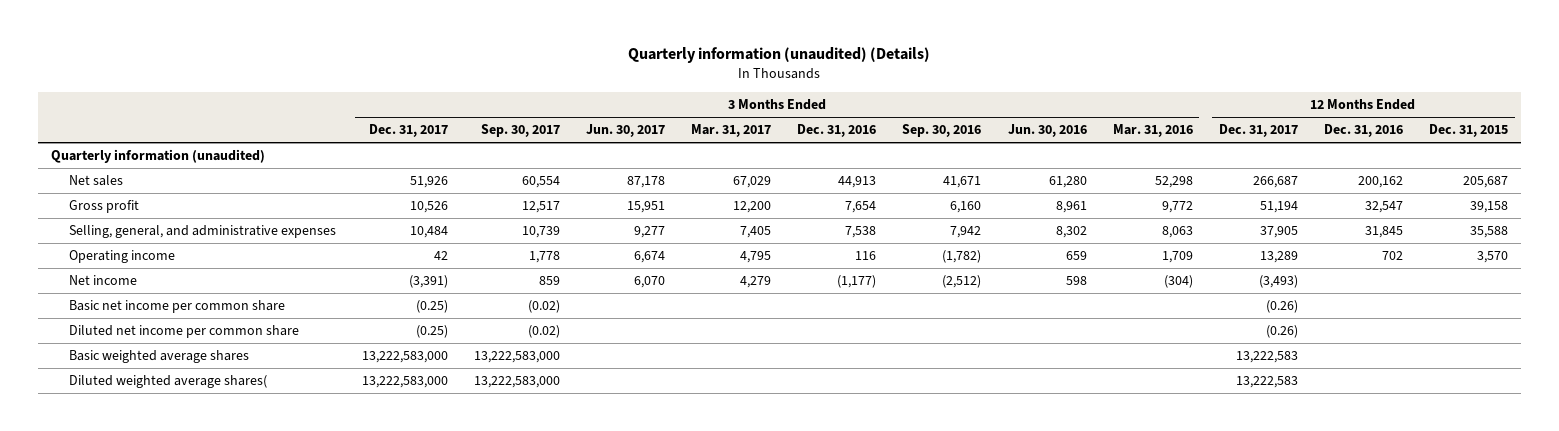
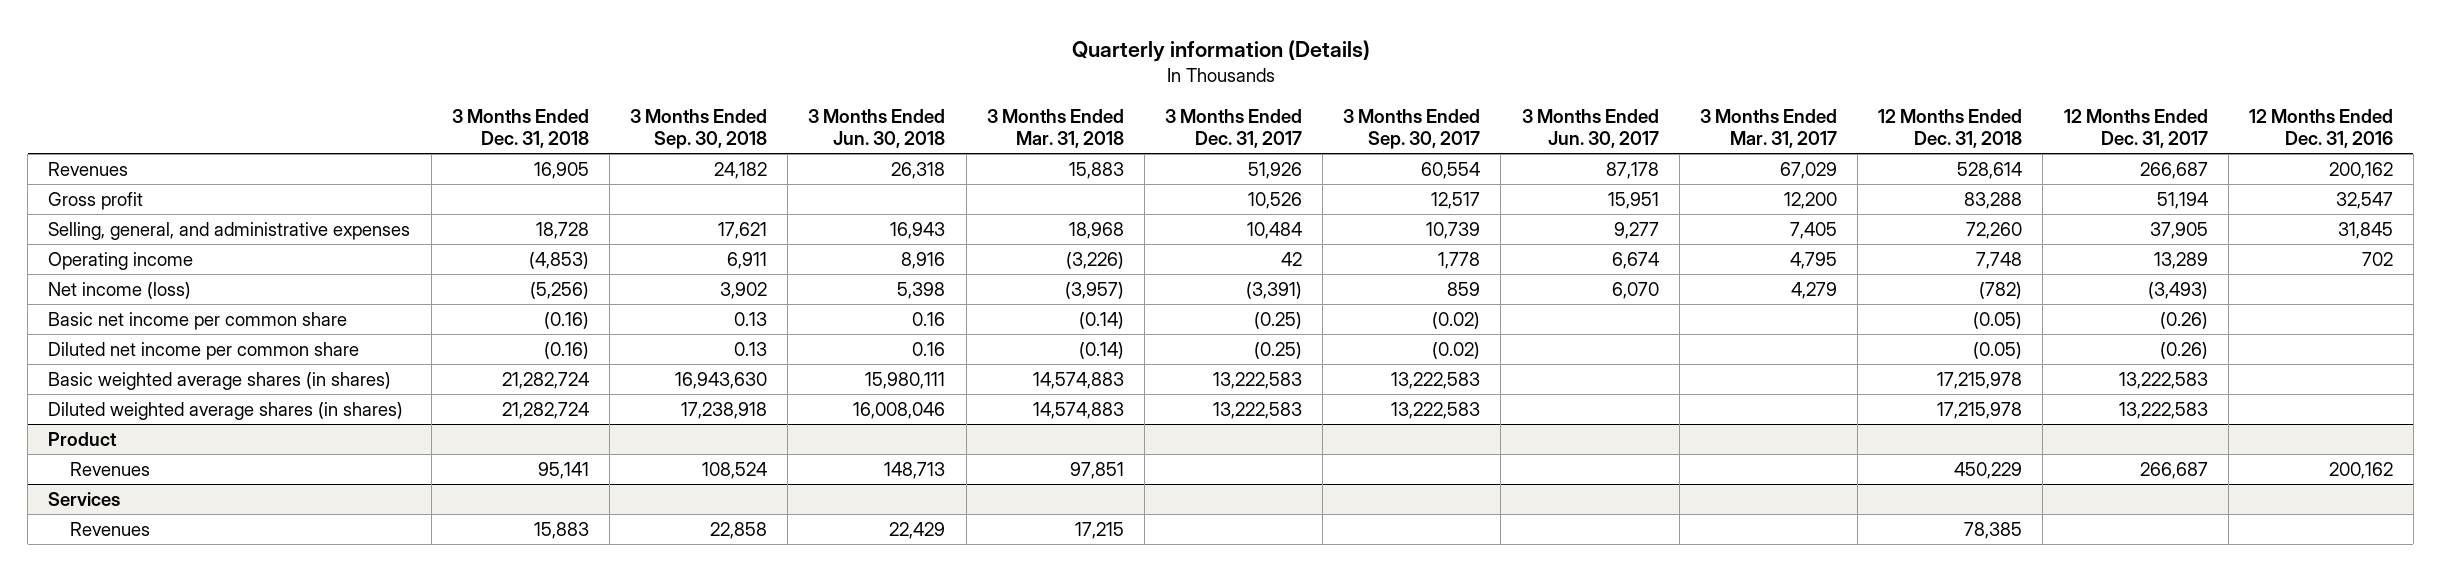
[628,47,931,64] Quarterly information (unaudited) (Details) -> [1071,39,1370,62] Quarterly information (Details)
[797,124,877,138] Dec. 31, 2016 -> none
[902,124,982,138] Sep. 30, 2016 -> none
[1007,124,1087,138] Jun. 30, 2016 -> none
[1112,124,1193,138] Mar. 31, 2016 -> none
[1429,124,1509,138] Dec. 31, 2015 -> none
none -> [451,108,589,149] 3 Months Ended Dec. 31, 2018
none -> [630,108,768,150] 3 Months Ended Sep. 30, 2018
none -> [808,108,946,149] 3 Months Ended Jun. 30, 2018
none -> [986,108,1124,149] 3 Months Ended Mar. 31, 2018
none -> [1878,108,2023,149] 12 Months Ended Dec. 31, 2018
[50,149,265,164] Quarterly information (unaudited) -> none
[68,175,123,187] Net sales -> [48,161,129,176] Revenues
[68,275,137,286] Net income -> [48,281,192,299] Net income (loss)
[68,350,249,364] Basic weighted average shares -> [48,371,392,390] Basic weighted average shares (in shares)
[361,351,448,364] 13,222,583,000 -> [1212,371,1302,389] 13,222,583
[473,351,560,364] 13,222,583,000 -> [1391,371,1481,389] 13,222,583
[68,375,267,389] Diluted weighted average shares( -> [48,401,404,420] Diluted weighted average shares (in shares)
[361,376,448,389] 13,222,583,000 -> [1212,401,1302,419] 13,222,583
[473,376,560,389] 13,222,583,000 -> [1391,401,1481,419] 13,222,583
none -> [48,431,118,446] Product
none -> [70,461,151,476] Revenues
none -> [48,491,121,506] Services
none -> [70,521,151,536] Revenues

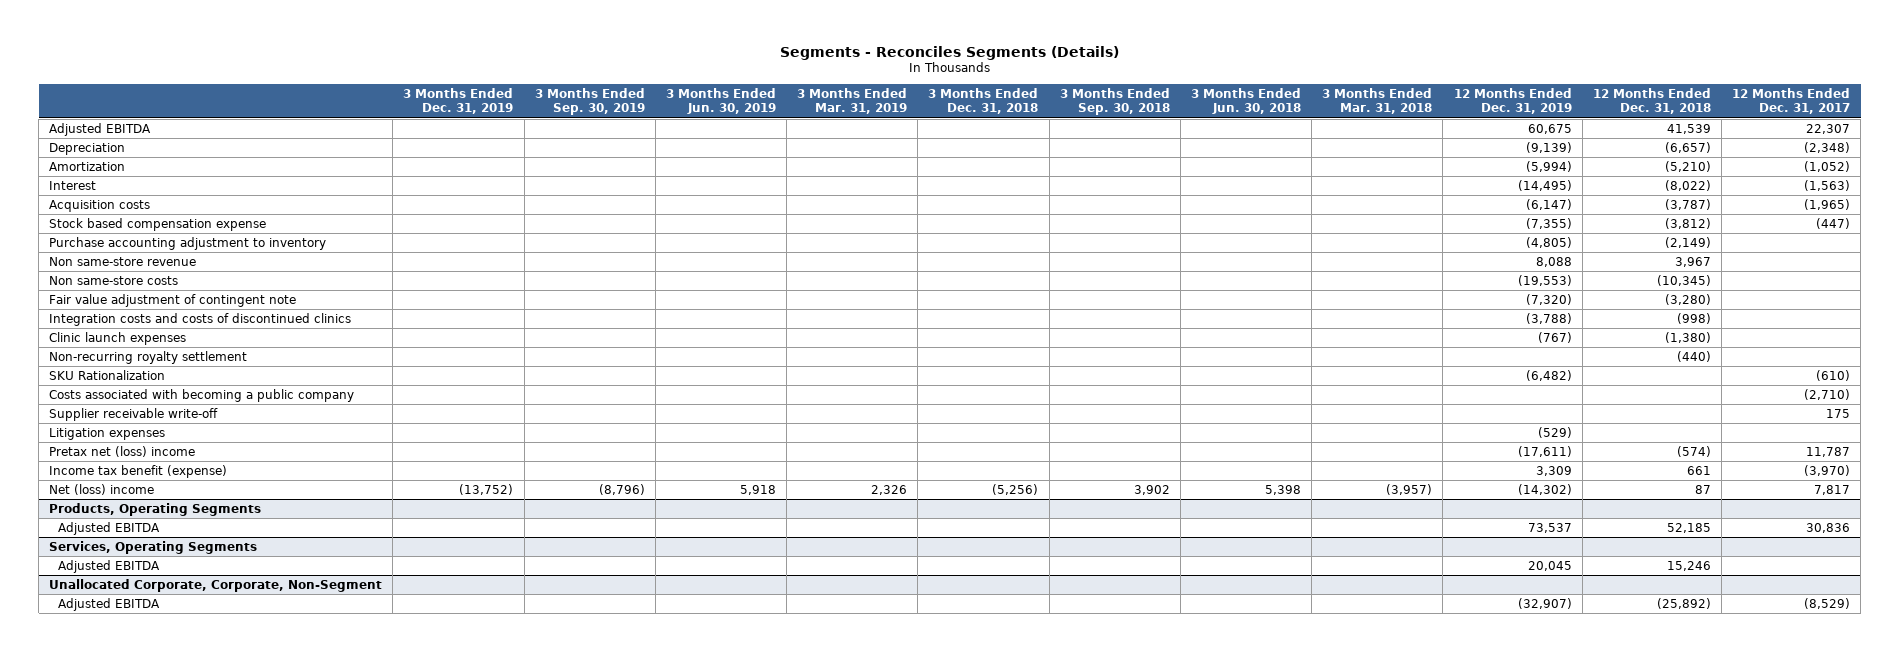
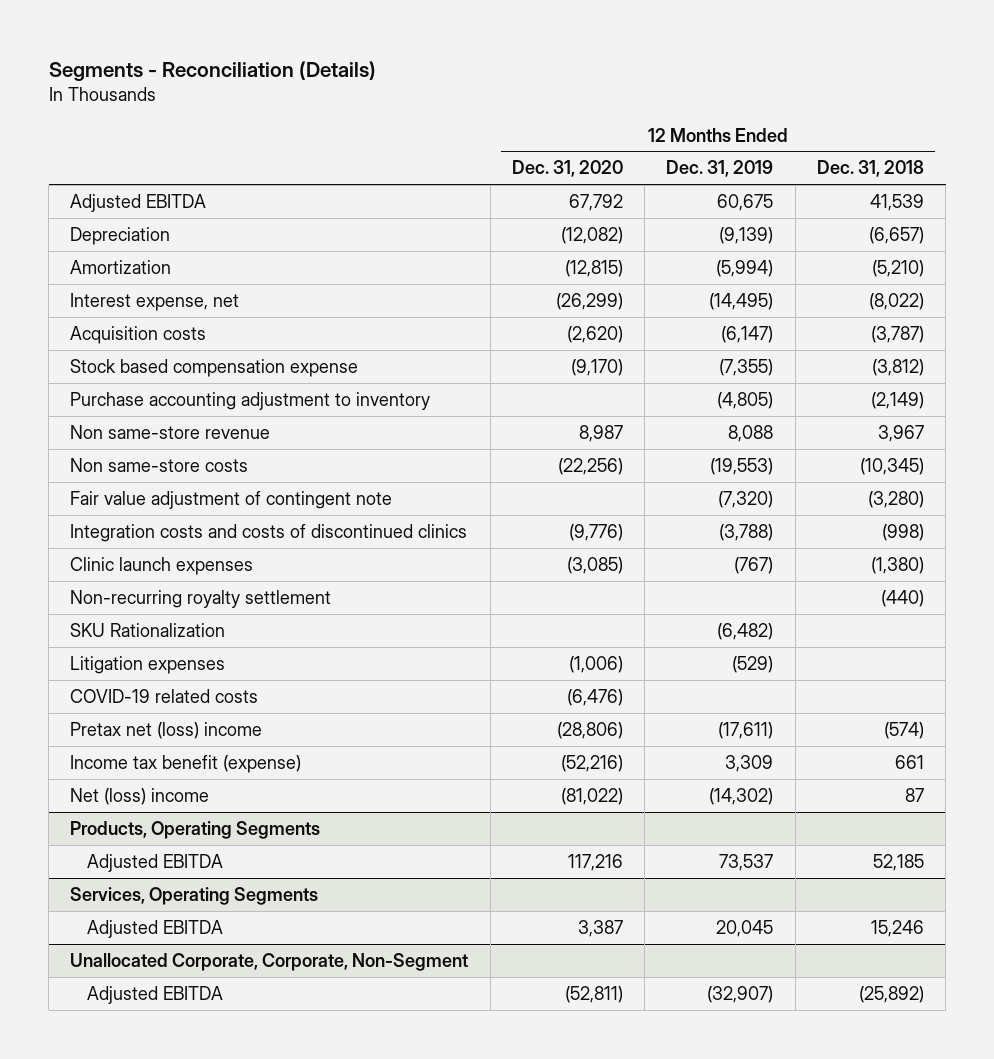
[779,45,1119,60] Segments - Reconciles Segments (Details) -> [48,60,376,81] Segments - Reconciliation (Details)
[403,88,514,115] 3 Months Ended Dec. 31, 2019 -> none
[534,88,645,116] 3 Months Ended Sep. 30, 2019 -> none
[665,88,776,115] 3 Months Ended Jun. 30, 2019 -> none
[797,88,908,115] 3 Months Ended Mar. 31, 2019 -> none
[928,88,1039,115] 3 Months Ended Dec. 31, 2018 -> none
[1059,88,1170,116] 3 Months Ended Sep. 30, 2018 -> none
[1191,88,1302,115] 3 Months Ended Jun. 30, 2018 -> none
[1322,88,1433,115] 3 Months Ended Mar. 31, 2018 -> none
[1732,88,1851,115] 12 Months Ended Dec. 31, 2017 -> none
none -> [511,160,623,178] Dec. 31, 2020
[49,180,97,190] Interest -> [70,292,240,311] Interest expense, net
[49,388,355,402] Costs associated with becoming a public company -> none
[49,407,219,421] Supplier receivable write-off -> none
none -> [70,688,259,703] COVID-19 related costs

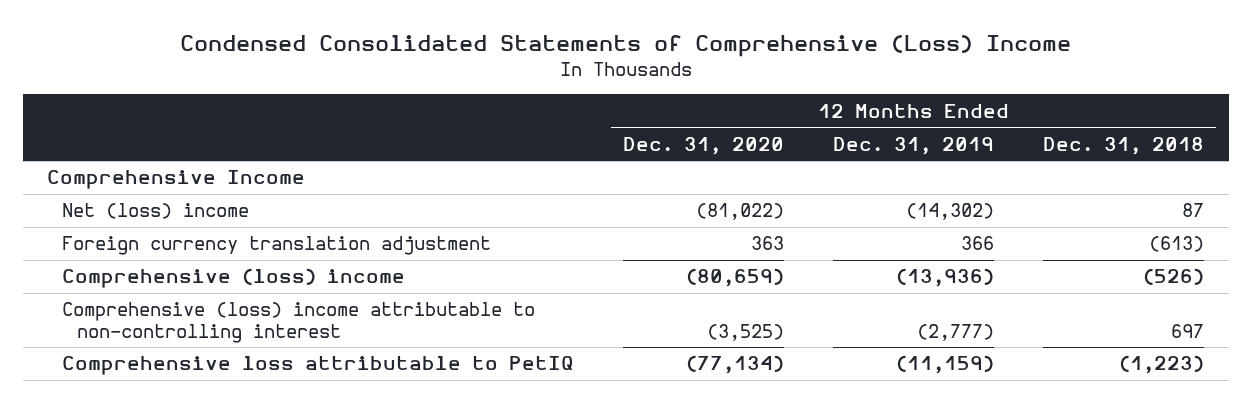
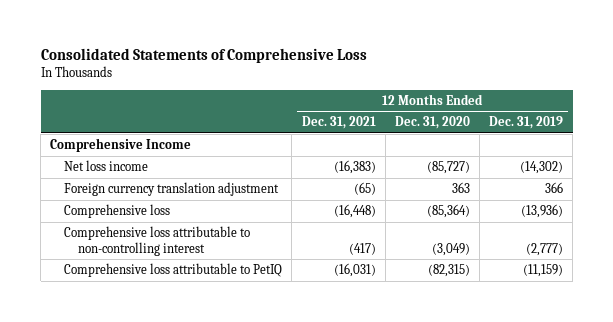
[179,35,1071,58] Condensed Consolidated Statements of Comprehensive (Loss) Income -> [40,48,367,64] Consolidated Statements of Comprehensive Loss
[1043,136,1205,155] Dec. 31, 2018 -> none
none -> [301,116,376,130] Dec. 31, 2021
[62,203,250,220] Net (loss) income -> [64,160,149,172] Net loss income
[696,203,785,221] (81,022) -> [426,161,470,175] (85,727)
[62,268,406,289] Comprehensive (loss) income -> [64,204,171,219] Comprehensive loss
[686,268,785,288] (80,659) -> [426,204,470,219] (85,364)
[62,302,536,343] Comprehensive (loss) income attributable to non-controlling interest -> [64,226,251,256] Comprehensive loss attributable to non-controlling interest
[707,323,785,341] (3,525) -> [431,242,470,256] (3,049)
[686,355,785,375] (77,134) -> [427,264,470,278] (82,315)

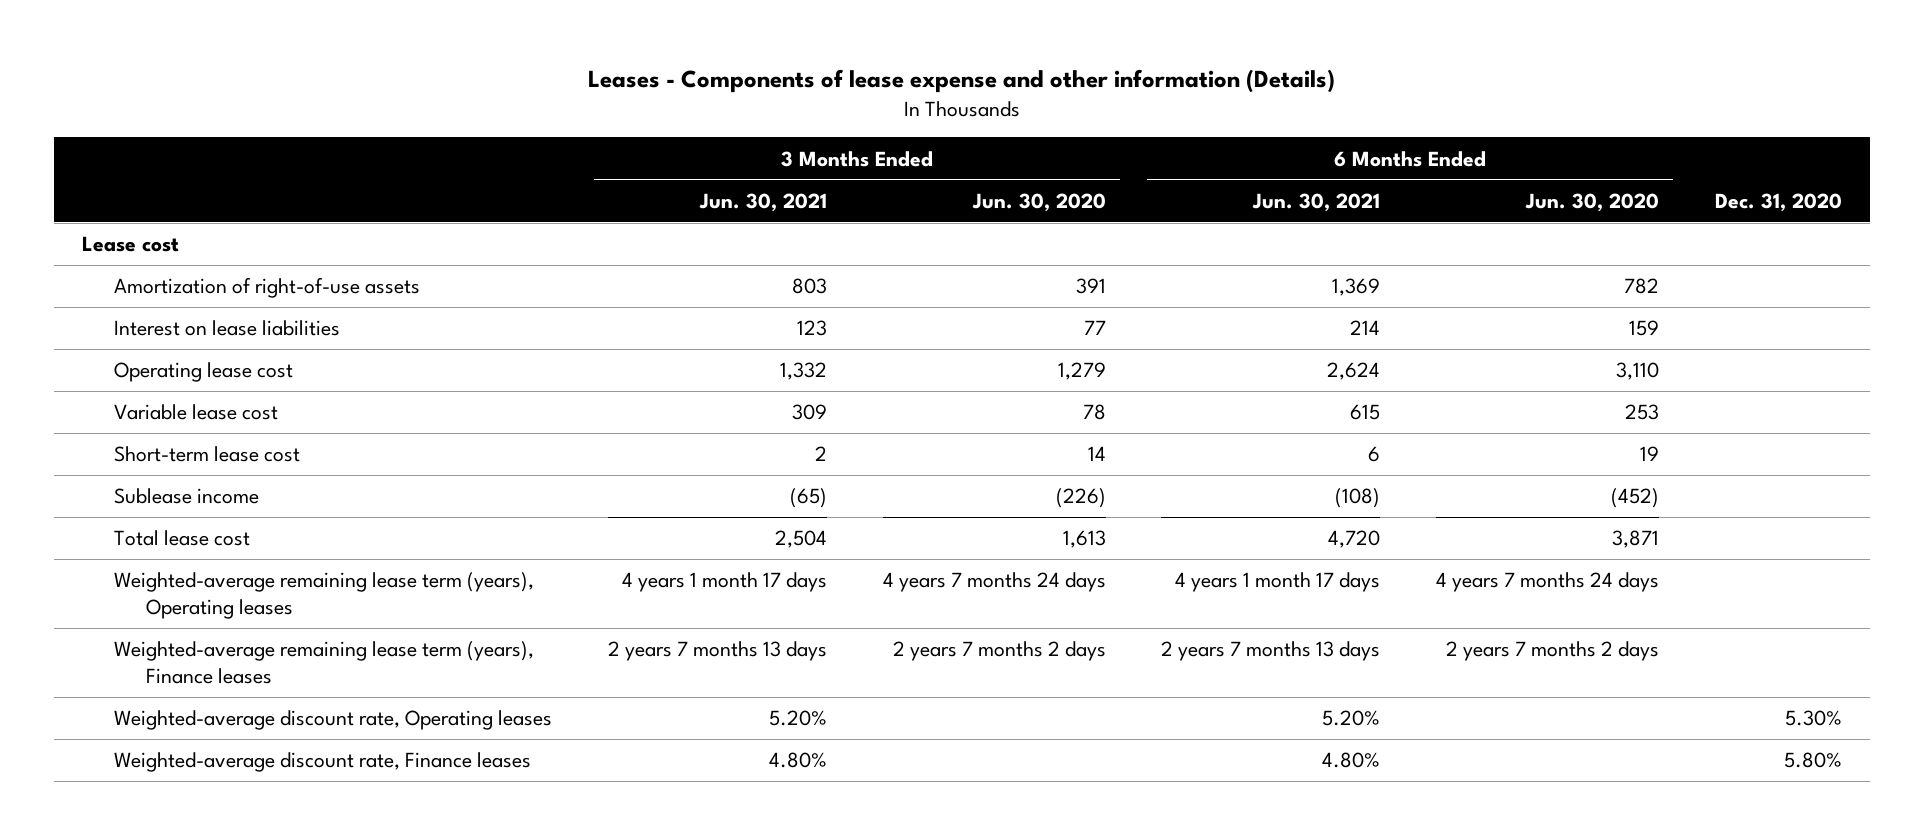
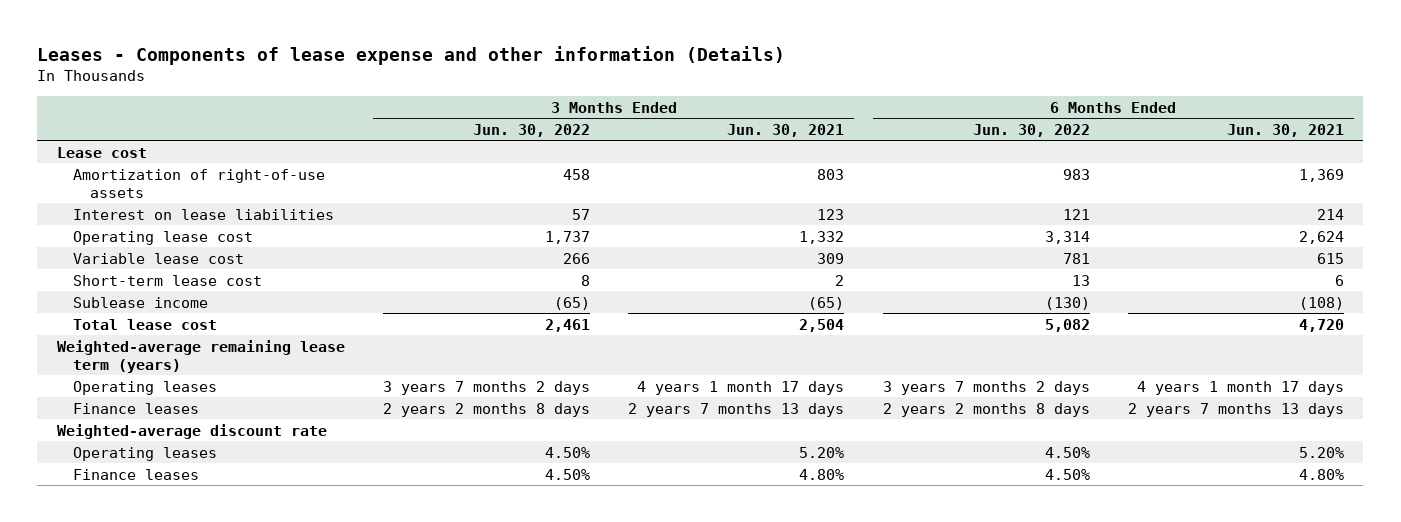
[971,192,1106,212] Jun. 30, 2020 -> none
[1525,192,1660,212] Jun. 30, 2020 -> none
[1715,192,1843,212] Dec. 31, 2020 -> none
none -> [472,123,590,137] Jun. 30, 2022
none -> [972,123,1090,137] Jun. 30, 2022
none -> [56,339,345,373] Weighted-average remaining lease term (years)
[113,572,534,619] Weighted-average remaining lease term (years), Operating leases -> [73,380,218,395] Operating leases
[113,641,534,684] Weighted-average remaining lease term (years), Finance leases -> [73,402,200,414] Finance leases
none -> [56,423,327,439] Weighted-average discount rate
[113,710,552,731] Weighted-average discount rate, Operating leases -> [73,446,218,461] Operating leases
[113,752,531,773] Weighted-average discount rate, Finance leases -> [73,468,200,480] Finance leases

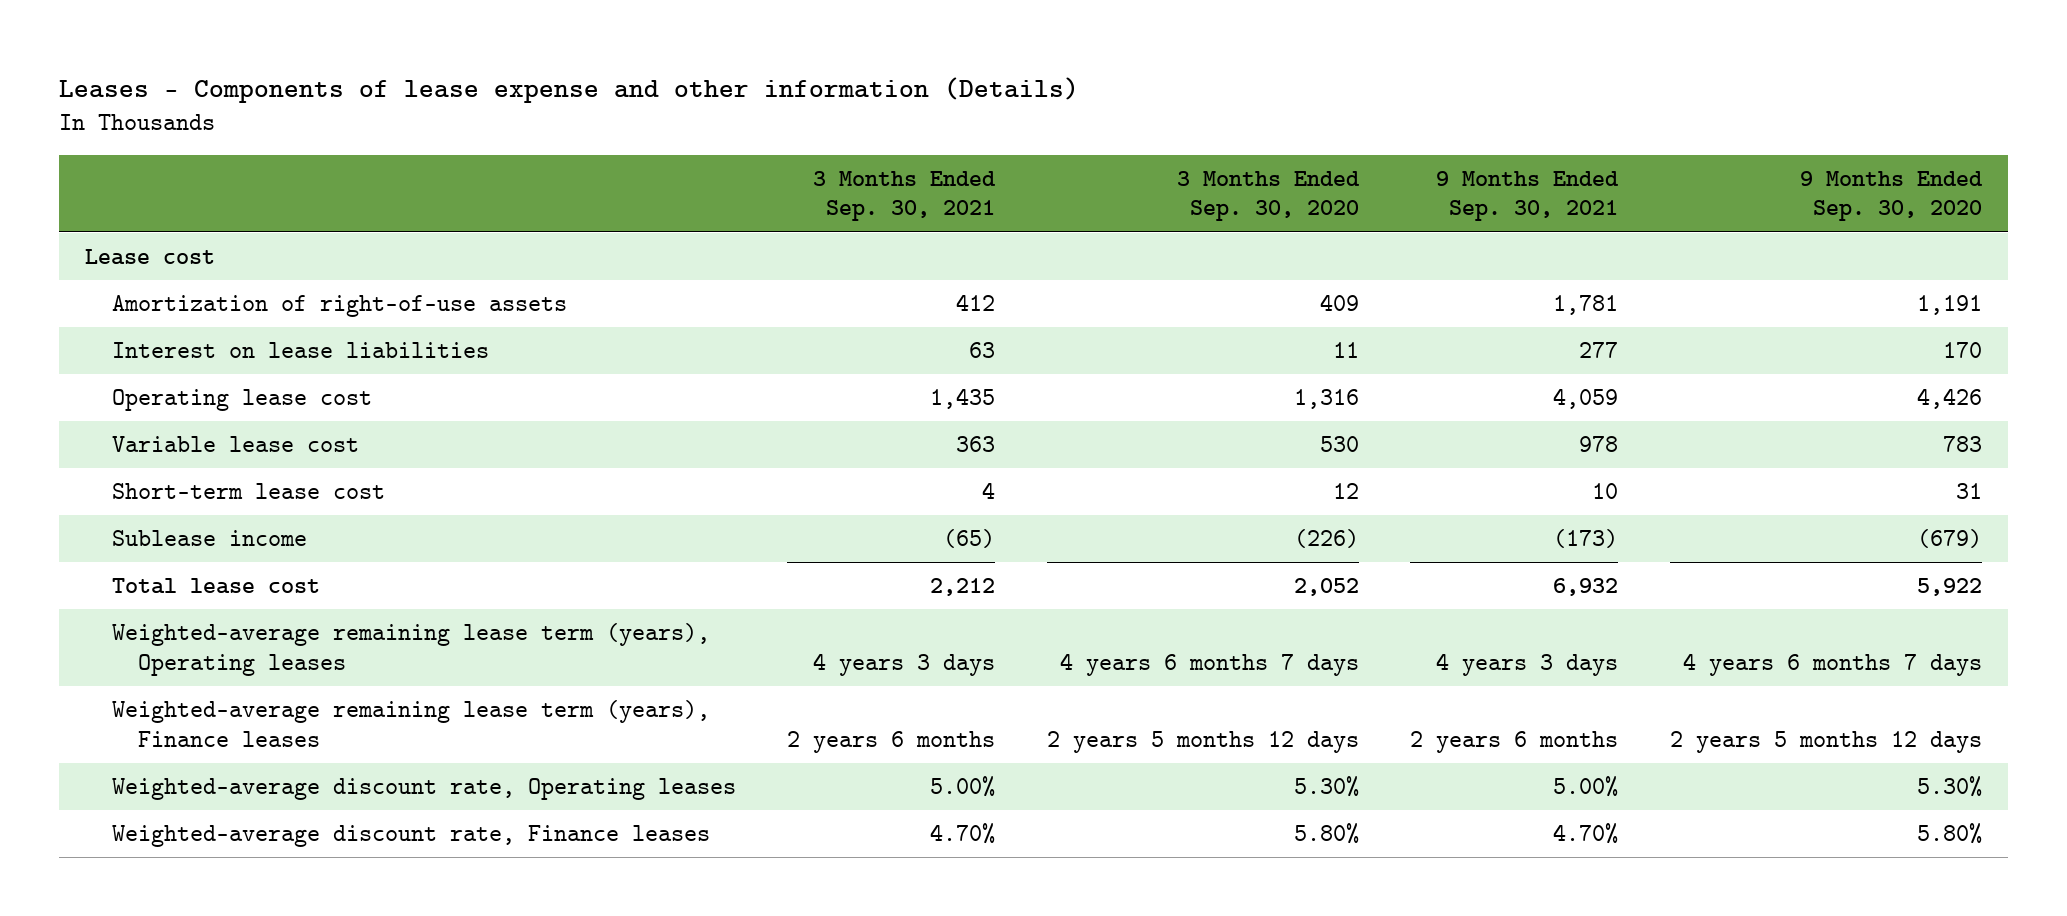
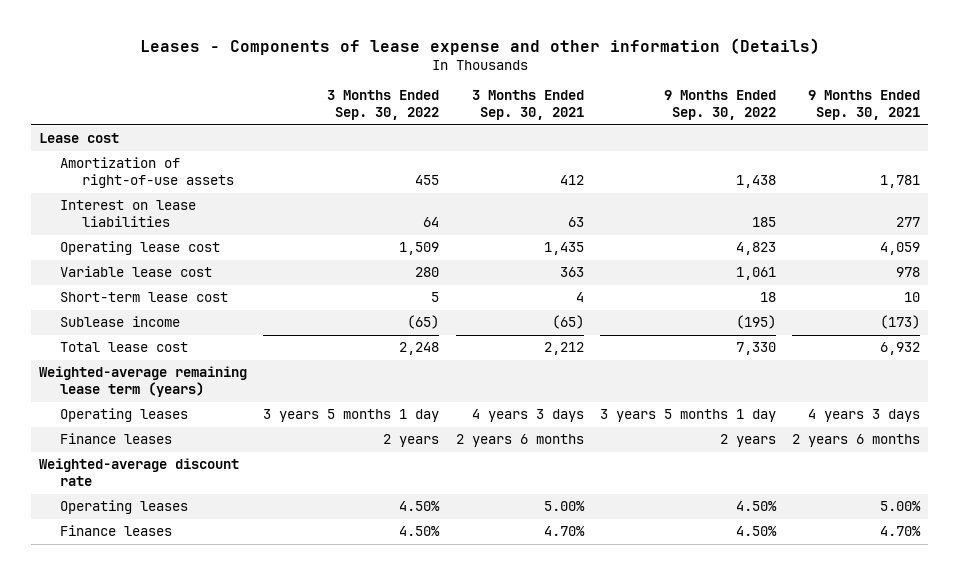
[1176,170,1360,222] 3 Months Ended Sep. 30, 2020 -> none
[1799,170,1983,222] 9 Months Ended Sep. 30, 2020 -> none
none -> [327,90,440,121] 3 Months Ended Sep. 30, 2022
none -> [663,90,776,121] 9 Months Ended Sep. 30, 2022
none -> [39,366,248,398] Weighted-average remaining lease term (years)
[111,623,710,676] Weighted-average remaining lease term (years), Operating leases -> [60,408,189,423] Operating leases
[111,700,710,747] Weighted-average remaining lease term (years), Finance leases -> [60,433,173,445] Finance leases
none -> [39,458,240,487] Weighted-average discount rate
[111,778,736,801] Weighted-average discount rate, Operating leases -> [60,500,189,515] Operating leases
[111,825,710,848] Weighted-average discount rate, Finance leases -> [60,525,173,537] Finance leases

